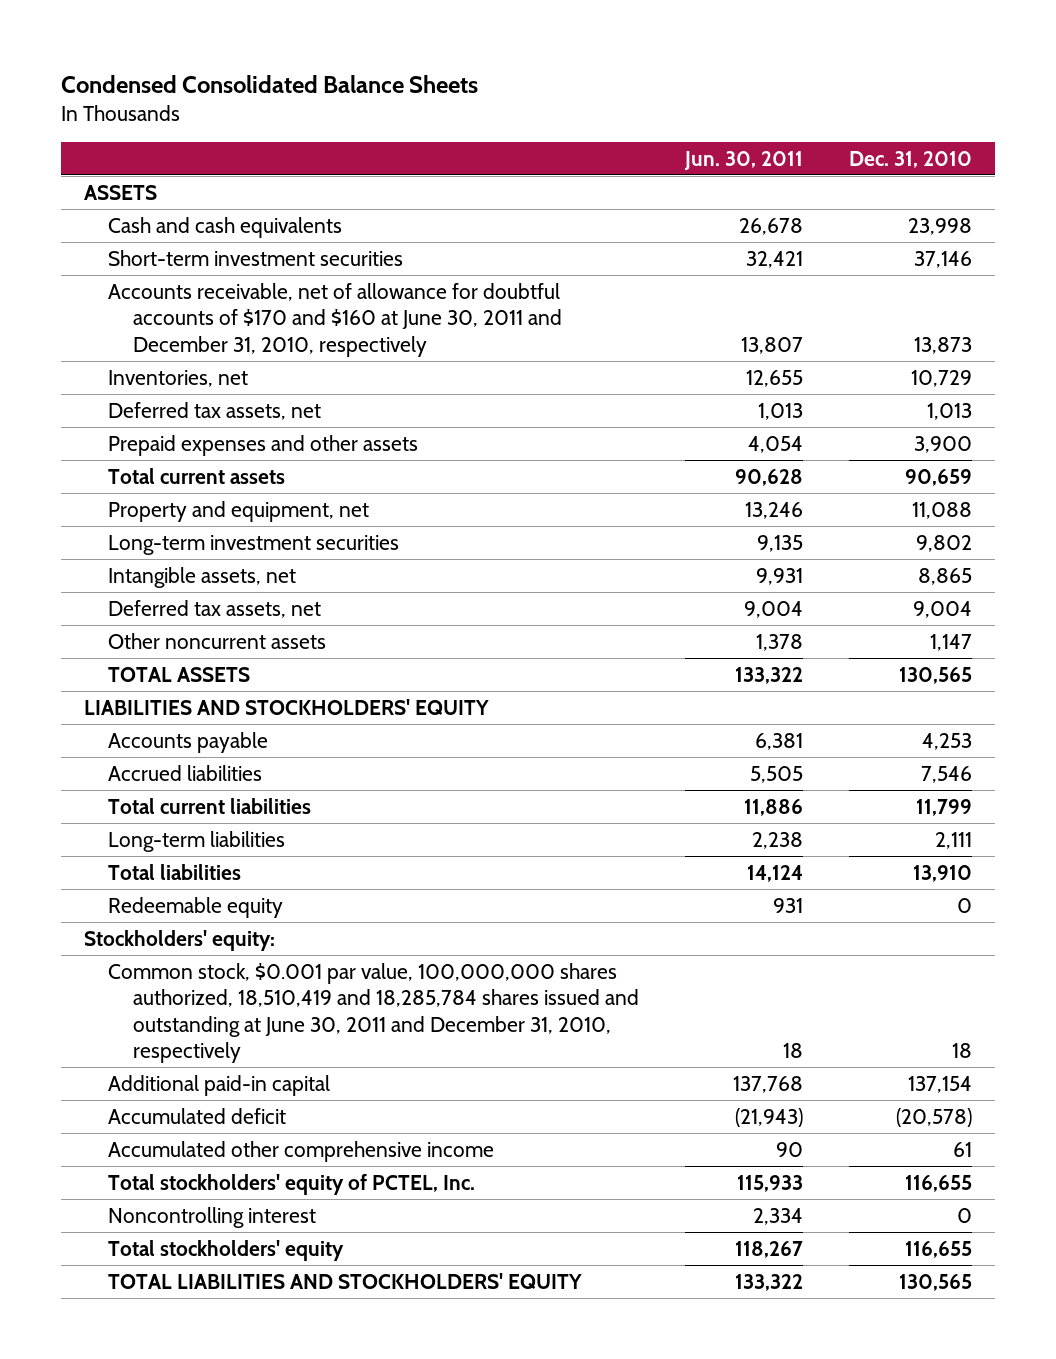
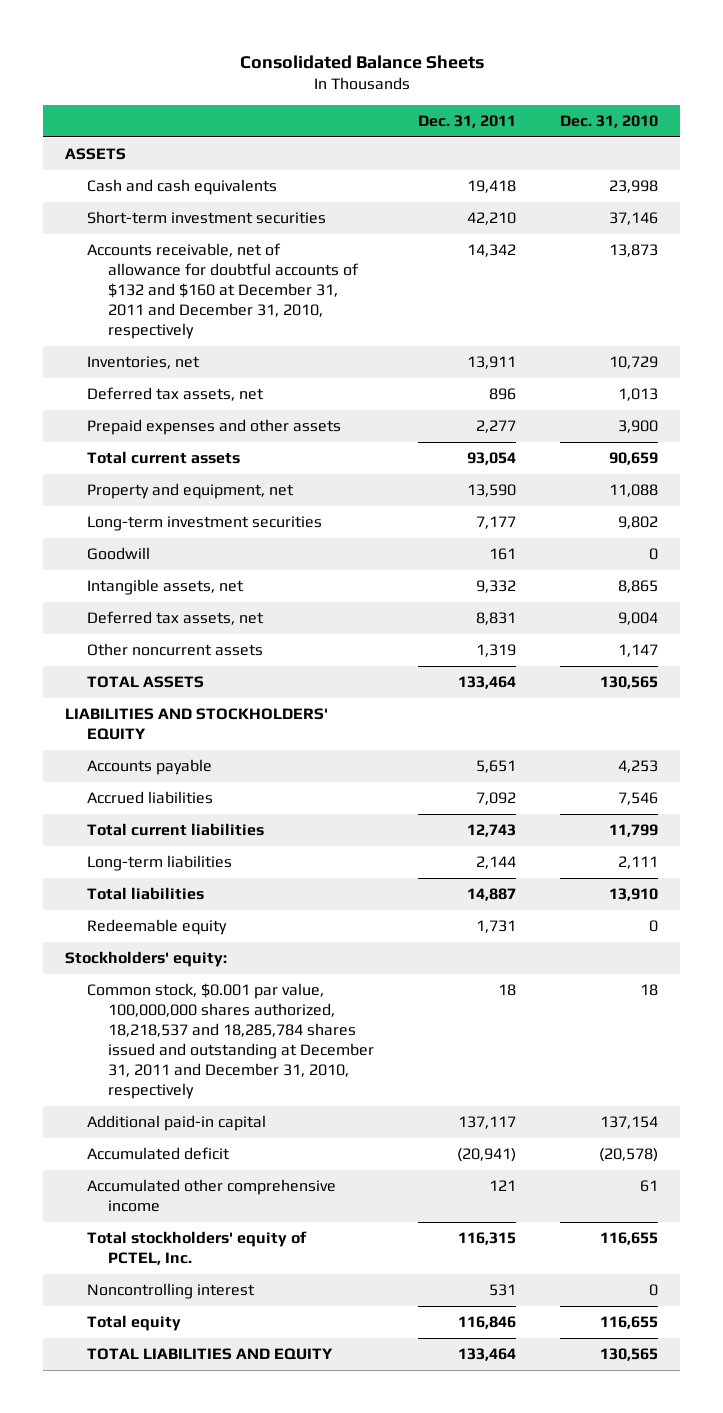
[60,75,478,94] Condensed Consolidated Balance Sheets -> [239,54,484,69] Consolidated Balance Sheets
[684,150,804,170] Jun. 30, 2011 -> none
none -> [417,115,516,129] Dec. 31, 2011
[108,282,562,357] Accounts receivable, net of allowance for doubtful accounts of $170 and $160 at June 30, 2011 and December 31, 2010, respectively -> [86,243,359,340] Accounts receivable, net of allowance for doubtful accounts of $132 and $160 at December 31, 2011 and December 31, 2010, respectively
none -> [86,547,150,561] Goodwill
[108,962,639,1063] Common stock, $0.001 par value, 100,000,000 shares authorized, 18,510,419 and 18,285,784 shares issued and outstanding at June 30, 2011 and December 31, 2010, respectively -> [86,983,374,1100] Common stock, $0.001 par value, 100,000,000 shares authorized, 18,218,537 and 18,285,784 shares issued and outstanding at December 31, 2011 and December 31, 2010, respectively
[108,1239,345,1261] Total stockholders' equity -> [86,1315,181,1332] Total equity
[108,1272,583,1289] TOTAL LIABILITIES AND STOCKHOLDERS' EQUITY -> [86,1348,333,1361] TOTAL LIABILITIES AND EQUITY

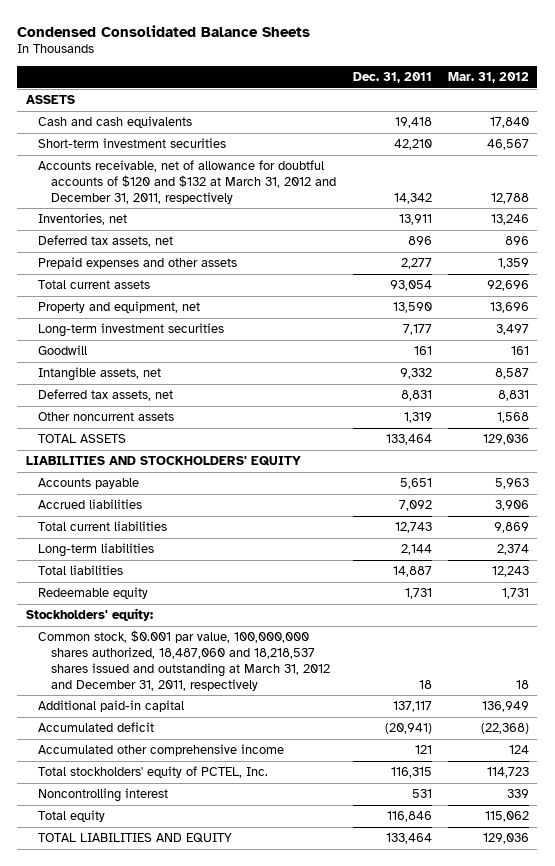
[239,54,484,69] Consolidated Balance Sheets -> [17,24,311,37] Condensed Consolidated Balance Sheets
[559,115,658,129] Dec. 31, 2010 -> none
none -> [448,71,530,83] Mar. 31, 2012
[86,243,359,340] Accounts receivable, net of allowance for doubtful accounts of $132 and $160 at December 31, 2011 and December 31, 2010, respectively -> [38,160,337,204] Accounts receivable, net of allowance for doubtful accounts of $120 and $132 at March 31, 2012 and December 31, 2011, respectively
[86,983,374,1100] Common stock, $0.001 par value, 100,000,000 shares authorized, 18,218,537 and 18,285,784 shares issued and outstanding at December 31, 2011 and December 31, 2010, respectively -> [38,630,331,691] Common stock, $0.001 par value, 100,000,000 shares authorized, 18,487,060 and 18,218,537 shares issued and outstanding at March 31, 2012 and December 31, 2011, respectively

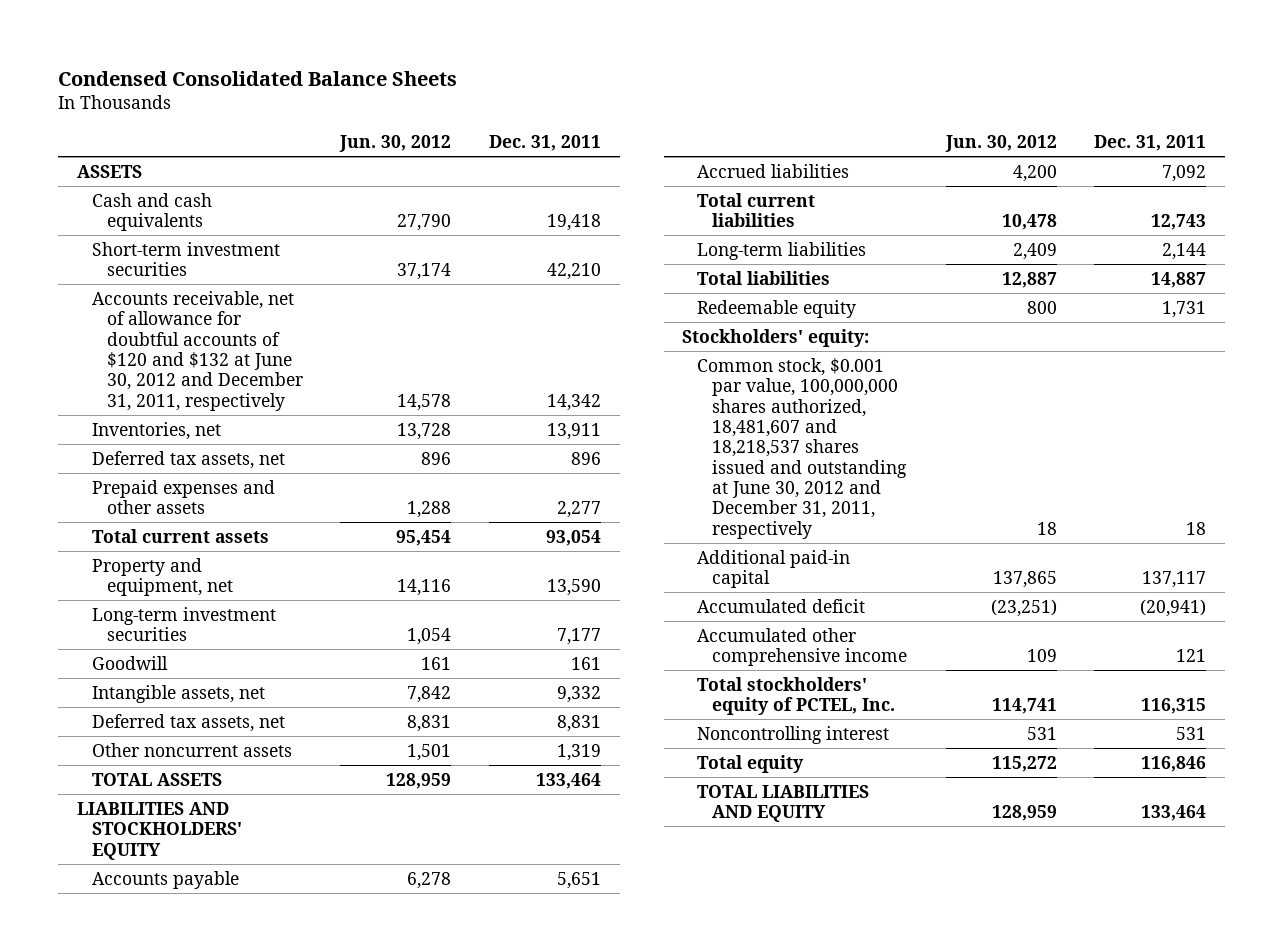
[448,71,530,83] Mar. 31, 2012 -> none
none -> [339,134,452,152] Jun. 30, 2012
[38,160,337,204] Accounts receivable, net of allowance for doubtful accounts of $120 and $132 at March 31, 2012 and December 31, 2011, respectively -> [91,290,303,411] Accounts receivable, net of allowance for doubtful accounts of $120 and $132 at June 30, 2012 and December 31, 2011, respectively
[38,630,331,691] Common stock, $0.001 par value, 100,000,000 shares authorized, 18,487,060 and 18,218,537 shares issued and outstanding at March 31, 2012 and December 31, 2011, respectively -> [697,357,908,539] Common stock, $0.001 par value, 100,000,000 shares authorized, 18,481,607 and 18,218,537 shares issued and outstanding at June 30, 2012 and December 31, 2011, respectively

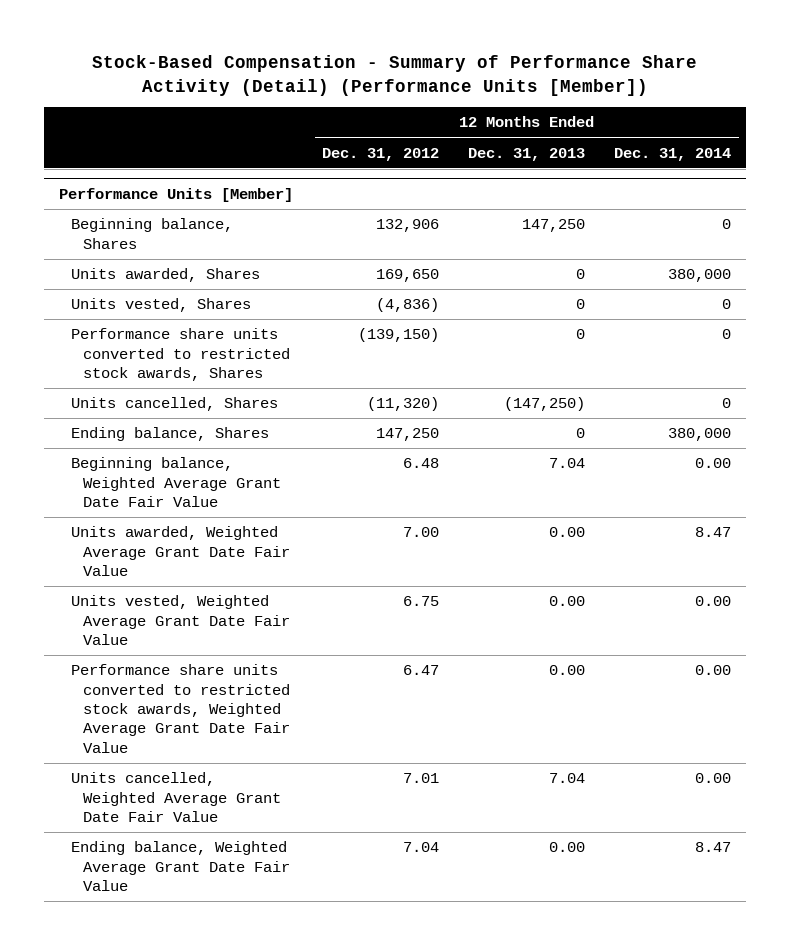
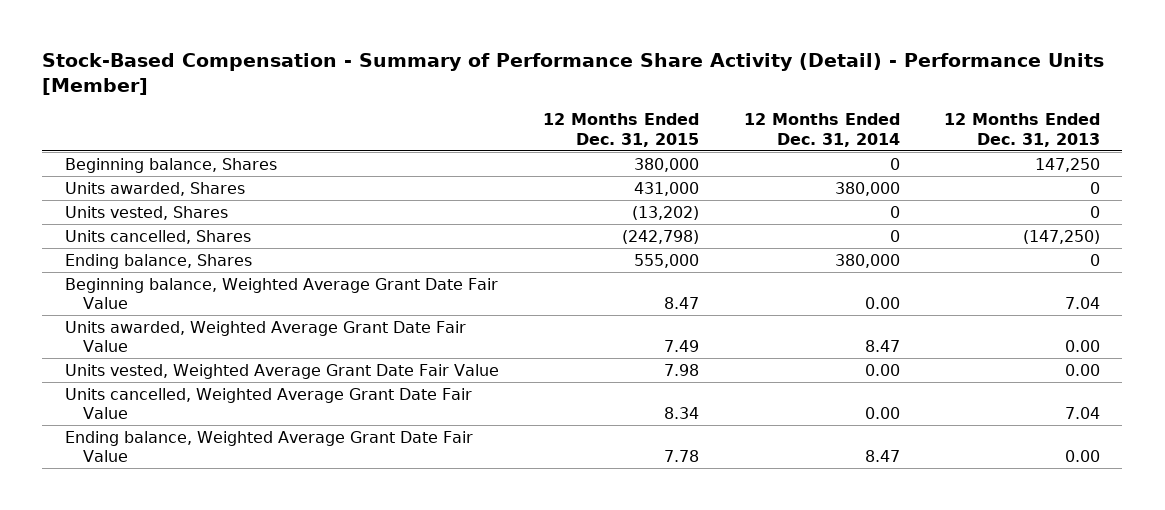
[92,55,698,96] Stock-Based Compensation - Summary of Performance Share Activity (Detail) (Performance Units [Member]) -> [42,53,1105,95] Stock-Based Compensation - Summary of Performance Share Activity (Detail) - Performance Units [Member]
[322,147,440,161] Dec. 31, 2012 -> none
none -> [543,113,700,147] 12 Months Ended Dec. 31, 2015
[58,187,293,202] Performance Units [Member] -> none
[71,328,291,381] Performance share units converted to restricted stock awards, Shares -> none
[71,664,291,753] Performance share units converted to restricted stock awards, Weighted Average Grant Date Fair Value -> none

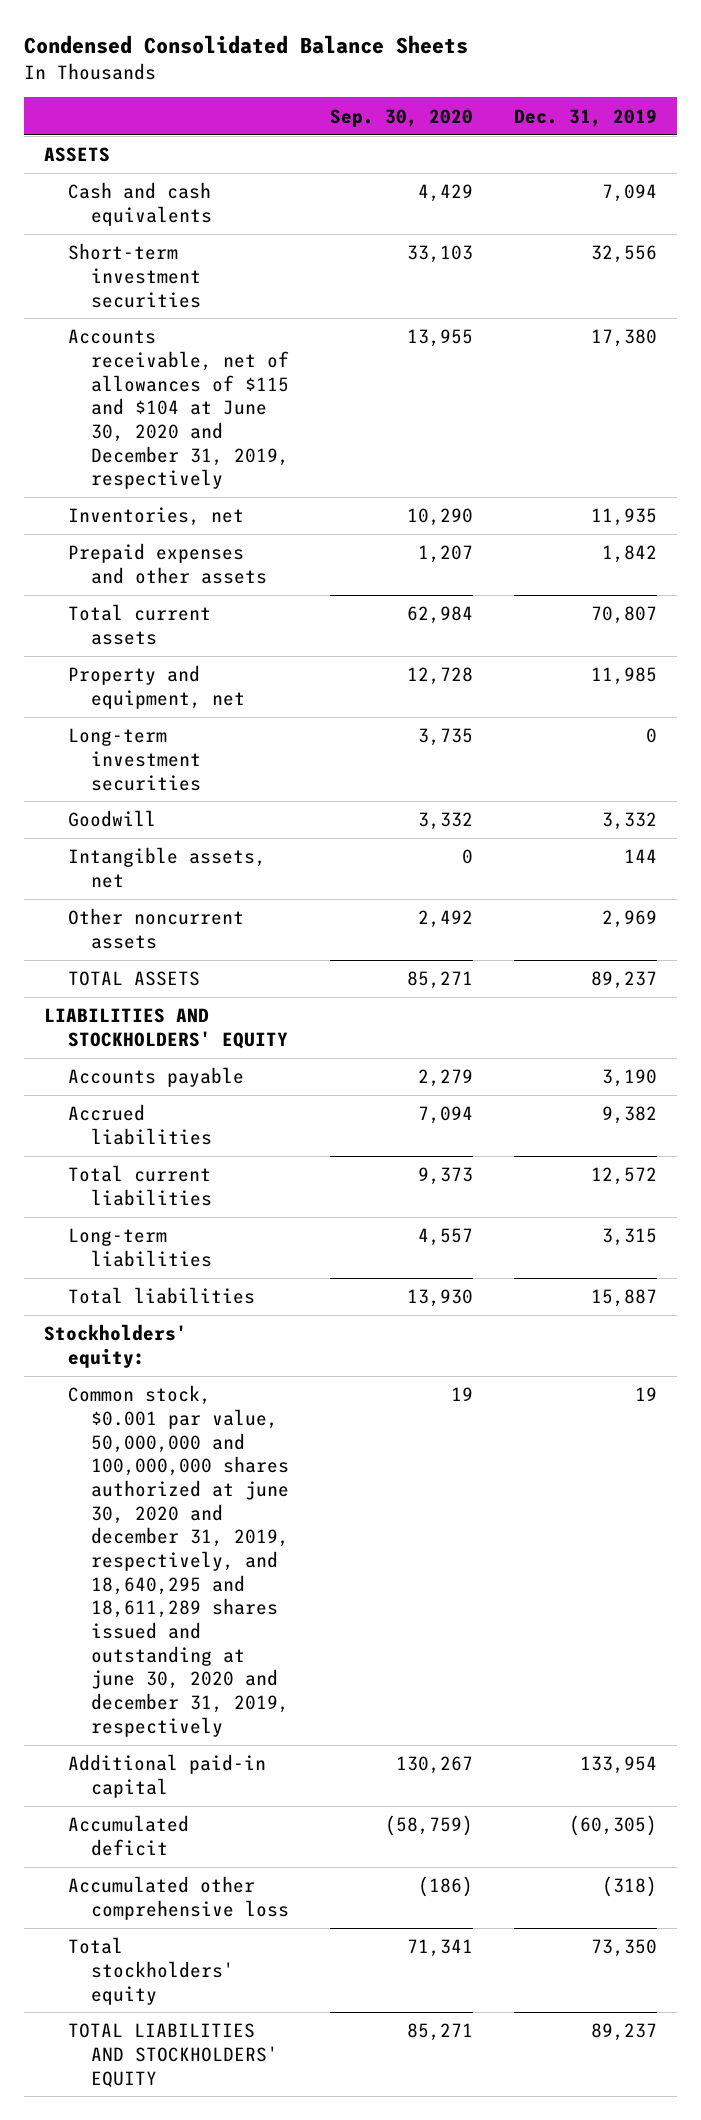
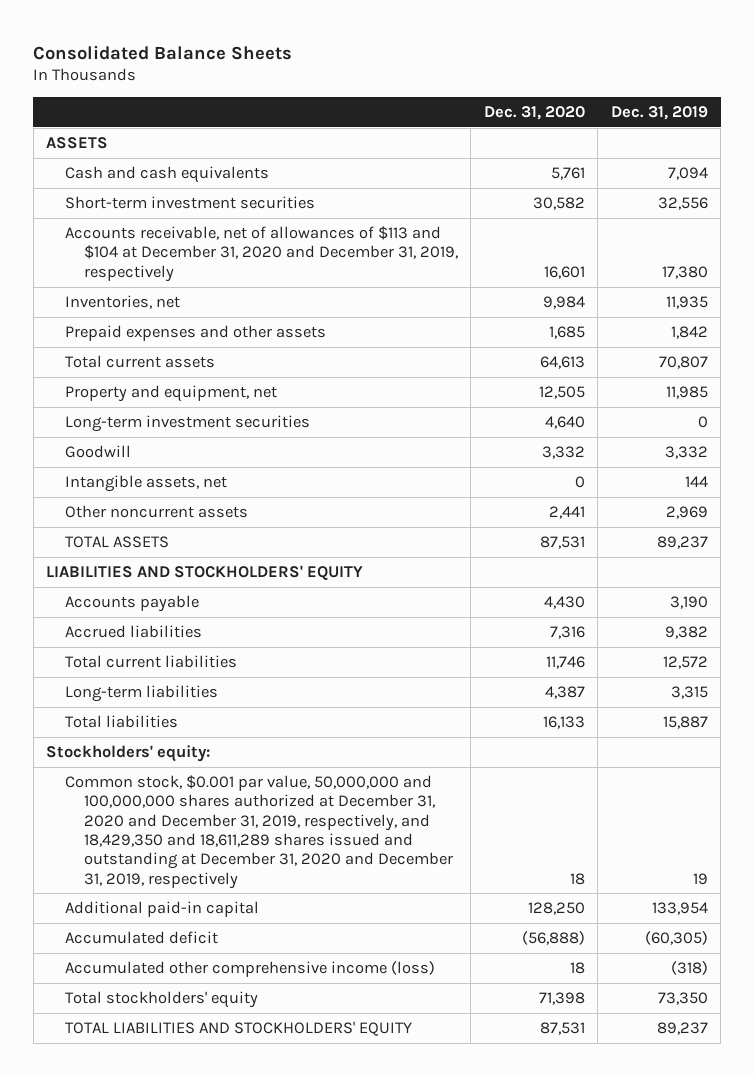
[23,35,468,55] Condensed Consolidated Balance Sheets -> [33,44,293,60] Consolidated Balance Sheets
[329,108,473,127] Sep. 30, 2020 -> none
none -> [483,105,585,120] Dec. 31, 2020
[67,329,289,490] Accounts receivable, net of allowances of $115 and $104 at June 30, 2020 and December 31, 2019, respectively -> [65,226,458,282] Accounts receivable, net of allowances of $113 and $104 at December 31, 2020 and December 31, 2019, respectively
[67,1385,289,1737] Common stock, $0.001 par value, 50,000,000 and 100,000,000 shares authorized at june 30, 2020 and december 31, 2019, respectively, and 18,640,295 and 18,611,289 shares issued and outstanding at june 30, 2020 and december 31, 2019, respectively -> [65,775,453,889] Common stock, $0.001 par value, 50,000,000 and 100,000,000 shares authorized at December 31, 2020 and December 31, 2019, respectively, and 18,429,350 and 18,611,289 shares issued and outstanding at December 31, 2020 and December 31, 2019, respectively
[67,1876,289,1920] Accumulated other comprehensive loss -> [65,961,436,978] Accumulated other comprehensive income (loss)

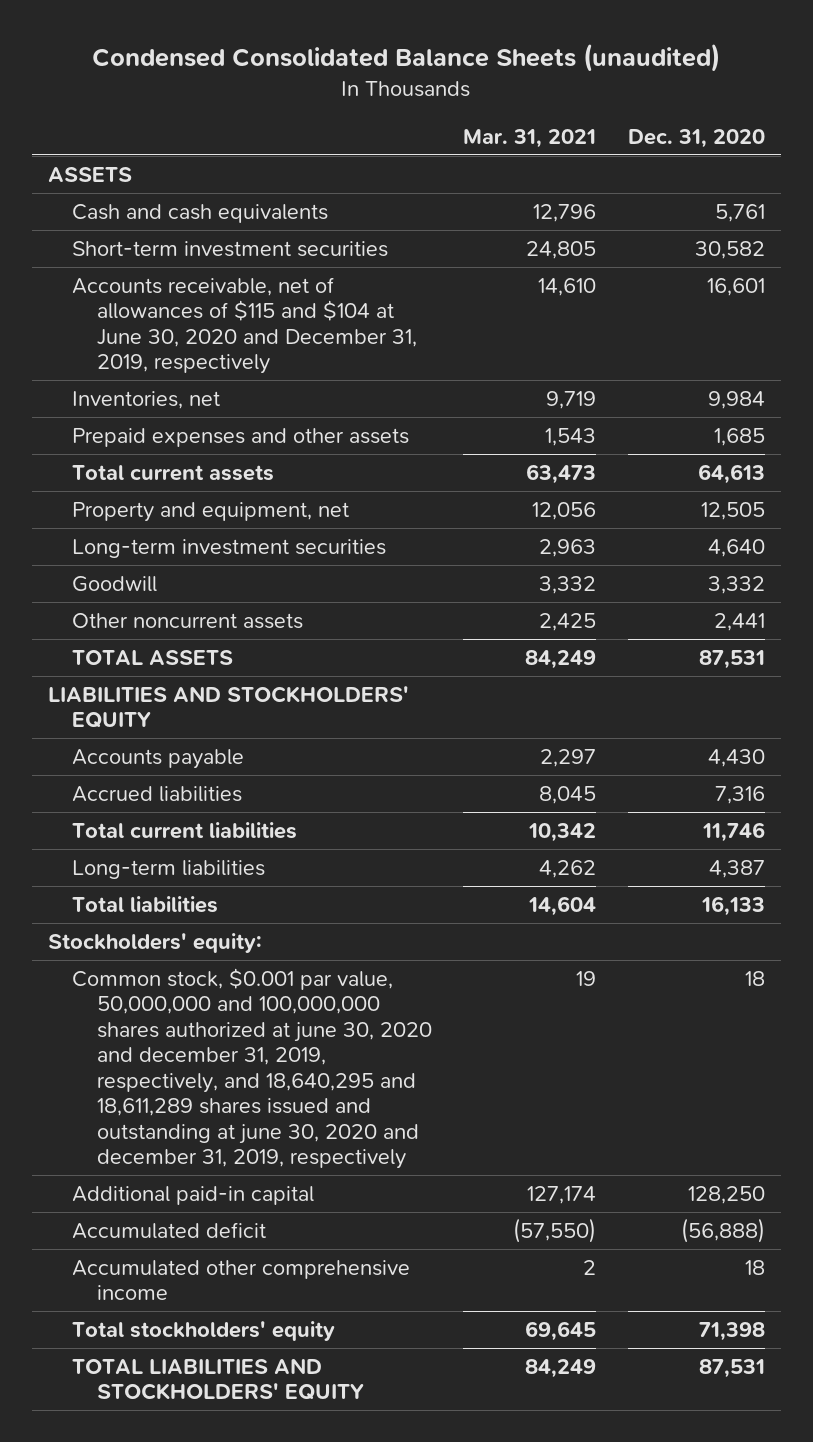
[33,44,293,60] Consolidated Balance Sheets -> [92,43,721,73] Condensed Consolidated Balance Sheets (unaudited)
[610,105,708,120] Dec. 31, 2019 -> none
none -> [463,128,597,148] Mar. 31, 2021
[65,226,458,282] Accounts receivable, net of allowances of $113 and $104 at December 31, 2020 and December 31, 2019, respectively -> [72,276,417,375] Accounts receivable, net of allowances of $115 and $104 at June 30, 2020 and December 31, 2019, respectively
[65,475,228,493] Intangible assets, net -> none
[65,775,453,889] Common stock, $0.001 par value, 50,000,000 and 100,000,000 shares authorized at December 31, 2020 and December 31, 2019, respectively, and 18,429,350 and 18,611,289 shares issued and outstanding at December 31, 2020 and December 31, 2019, respectively -> [72,967,432,1170] Common stock, $0.001 par value, 50,000,000 and 100,000,000 shares authorized at june 30, 2020 and december 31, 2019, respectively, and 18,640,295 and 18,611,289 shares issued and outstanding at june 30, 2020 and december 31, 2019, respectively
[65,961,436,978] Accumulated other comprehensive income (loss) -> [72,1259,411,1301] Accumulated other comprehensive income

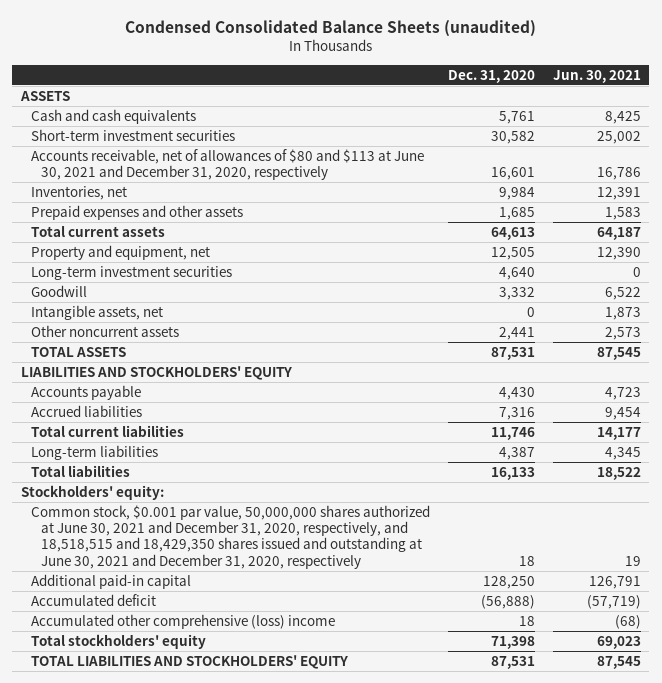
[463,128,597,148] Mar. 31, 2021 -> none
none -> [552,69,641,83] Jun. 30, 2021
[72,276,417,375] Accounts receivable, net of allowances of $115 and $104 at June 30, 2020 and December 31, 2019, respectively -> [31,148,425,181] Accounts receivable, net of allowances of $80 and $113 at June 30, 2021 and December 31, 2020, respectively
none -> [31,304,164,320] Intangible assets, net
[72,967,432,1170] Common stock, $0.001 par value, 50,000,000 and 100,000,000 shares authorized at june 30, 2020 and december 31, 2019, respectively, and 18,640,295 and 18,611,289 shares issued and outstanding at june 30, 2020 and december 31, 2019, respectively -> [31,504,431,569] Common stock, $0.001 par value, 50,000,000 shares authorized at June 30, 2021 and December 31, 2020, respectively, and 18,518,515 and 18,429,350 shares issued and outstanding at June 30, 2021 and December 31, 2020, respectively
[72,1259,411,1301] Accumulated other comprehensive income -> [31,613,336,629] Accumulated other comprehensive (loss) income

